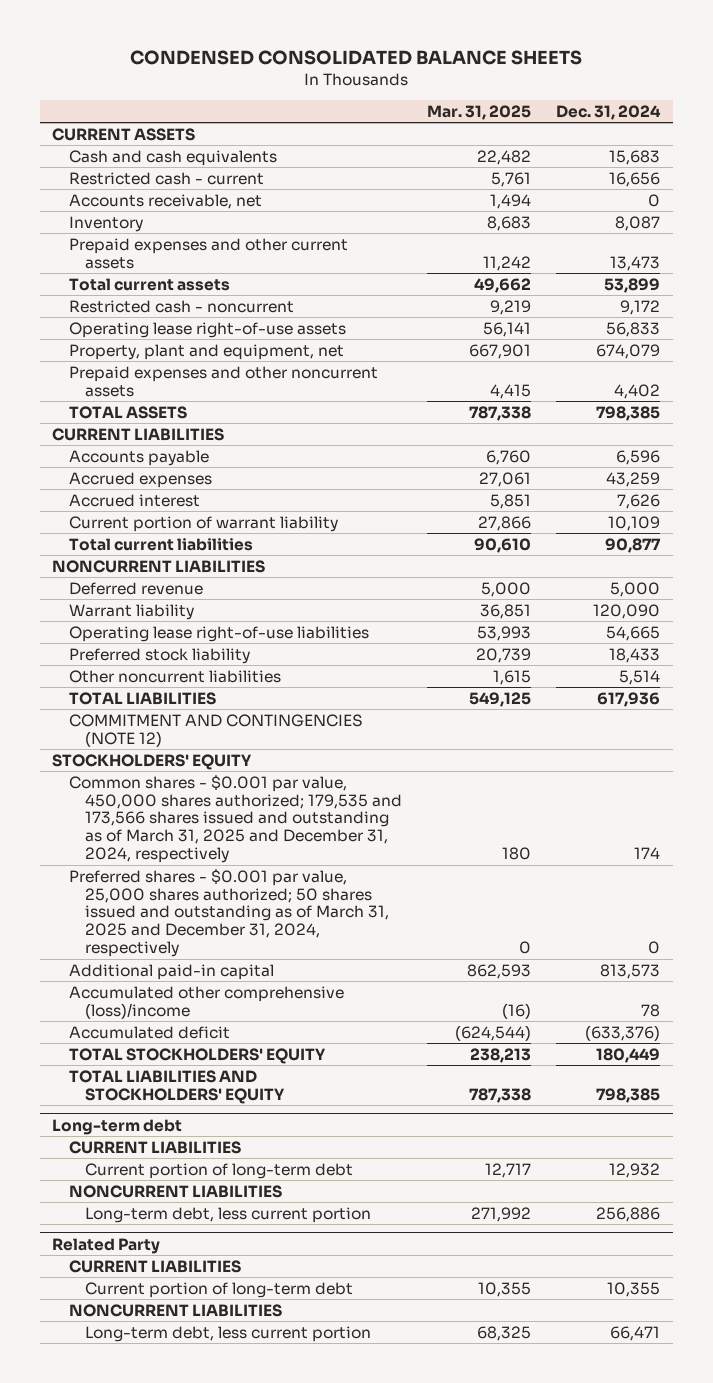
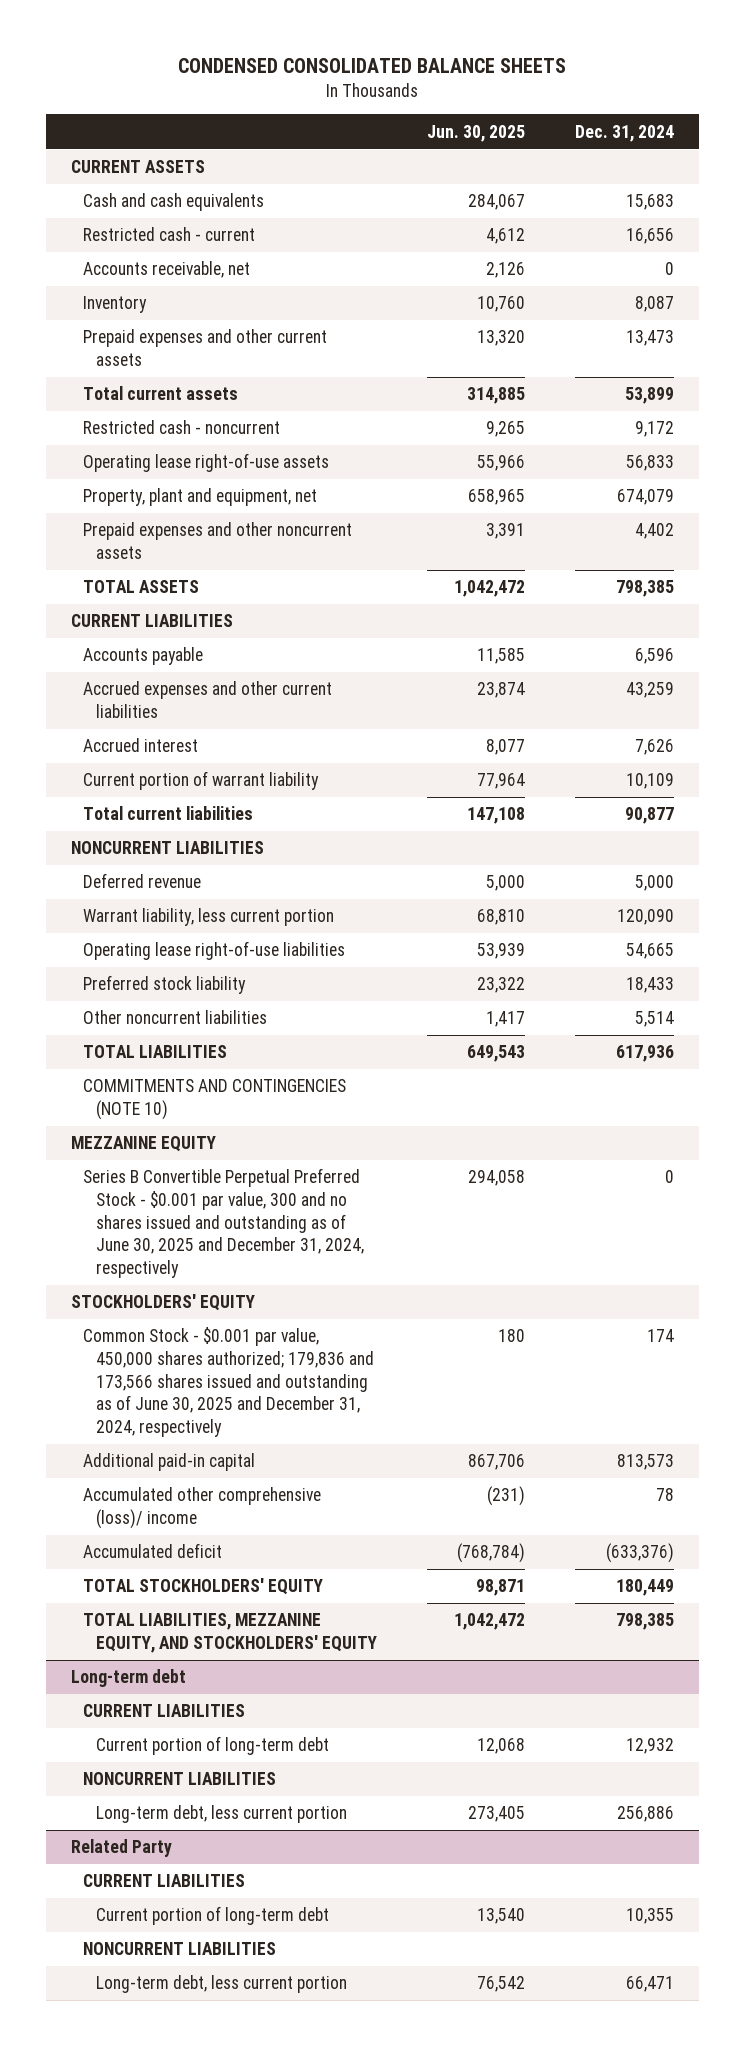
[427,104,532,120] Mar. 31, 2025 -> none
none -> [426,124,525,142] Jun. 30, 2025
[68,471,212,488] Accrued expenses -> [83,681,333,719] Accrued expenses and other current liabilities
[68,603,194,620] Warrant liability -> [83,908,335,927] Warrant liability, less current portion
[68,713,363,747] COMMITMENT AND CONTINGENCIES (NOTE 12) -> [83,1079,347,1121] COMMITMENTS AND CONTINGENCIES (NOTE 10)
none -> [70,1136,216,1153] MEZZANINE EQUITY
none -> [83,1168,364,1278] Series B Convertible Perpetual Preferred Stock - $0.001 par value, 300 and no shares issued and outstanding as of June 30, 2025 and December 31, 2024, respectively
[68,868,390,958] Preferred shares - $0.001 par value, 25,000 shares authorized; 50 shares issued and outstanding as of March 31, 2025 and December 31, 2024, respectively -> none
[68,774,403,864] Common shares - $0.001 par value, 450,000 shares authorized; 179,535 and 173,566 shares issued and outstanding as of March 31, 2025 and December 31, 2024, respectively -> [83,1327,374,1437] Common Stock - $0.001 par value, 450,000 shares authorized; 179,836 and 173,566 shares issued and outstanding as of June 30, 2025 and December 31, 2024, respectively
[68,985,344,1019] Accumulated other comprehensive (loss)/income -> [83,1487,322,1530] Accumulated other comprehensive (loss)/ income
[68,1069,286,1104] TOTAL LIABILITIES AND STOCKHOLDERS' EQUITY -> [83,1613,377,1654] TOTAL LIABILITIES, MEZZANINE EQUITY, AND STOCKHOLDERS' EQUITY

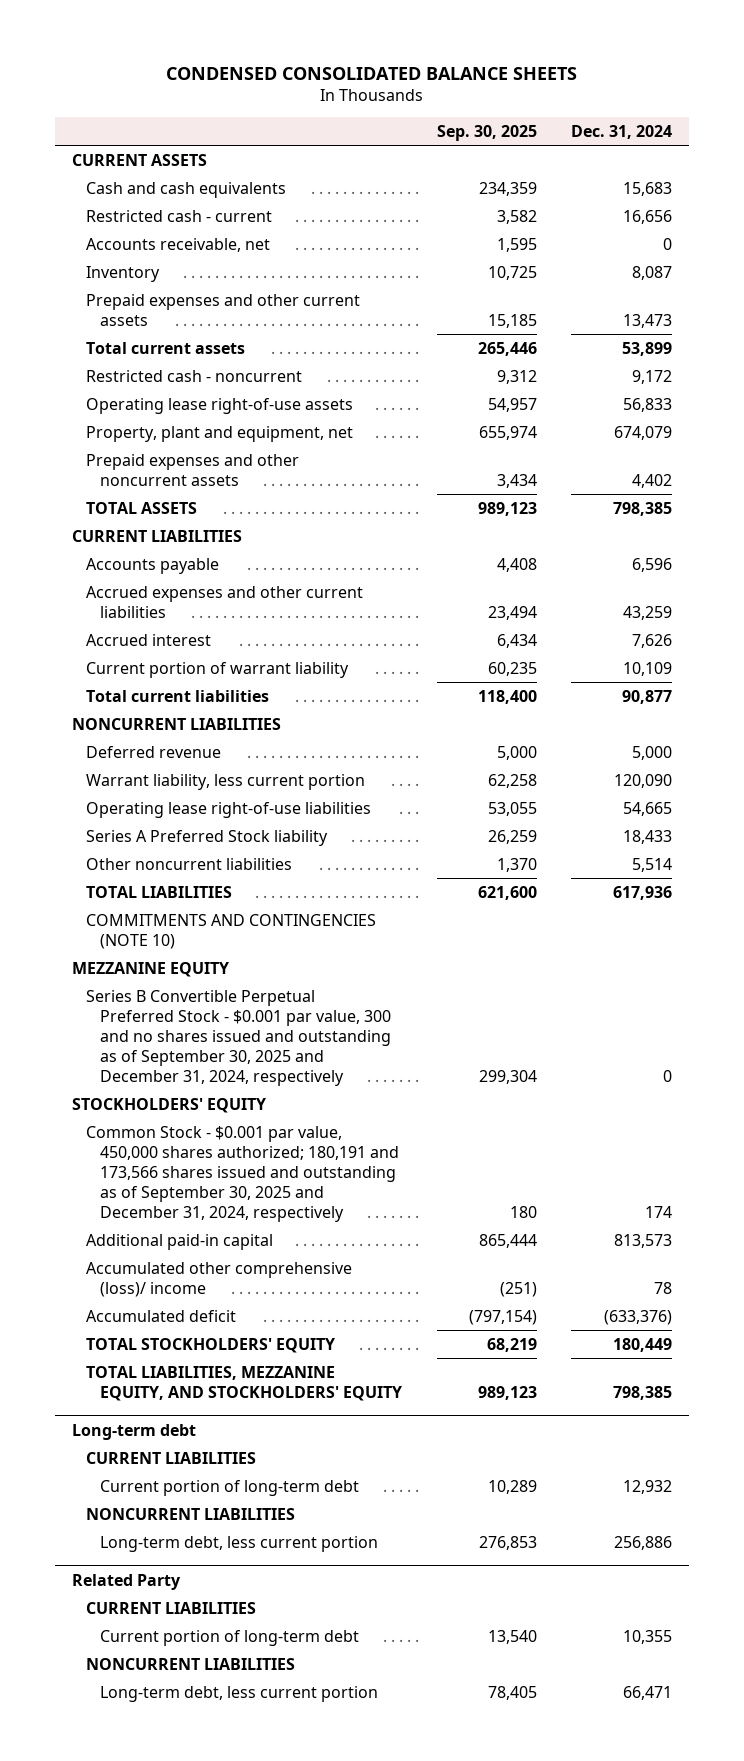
[426,124,525,142] Jun. 30, 2025 -> none
none -> [436,124,537,141] Sep. 30, 2025
[83,975,247,995] Preferred stock liability -> [86,829,329,846] Series A Preferred Stock liability
[83,1168,364,1278] Series B Convertible Perpetual Preferred Stock - $0.001 par value, 300 and no shares issued and outstanding as of June 30, 2025 and December 31, 2024, respectively -> [86,989,391,1086] Series B Convertible Perpetual Preferred Stock - $0.001 par value, 300 and no shares issued and outstanding as of September 30, 2025 and December 31, 2024, respectively
[83,1327,374,1437] Common Stock - $0.001 par value, 450,000 shares authorized; 179,836 and 173,566 shares issued and outstanding as of June 30, 2025 and December 31, 2024, respectively -> [86,1125,399,1222] Common Stock - $0.001 par value, 450,000 shares authorized; 180,191 and 173,566 shares issued and outstanding as of September 30, 2025 and December 31, 2024, respectively

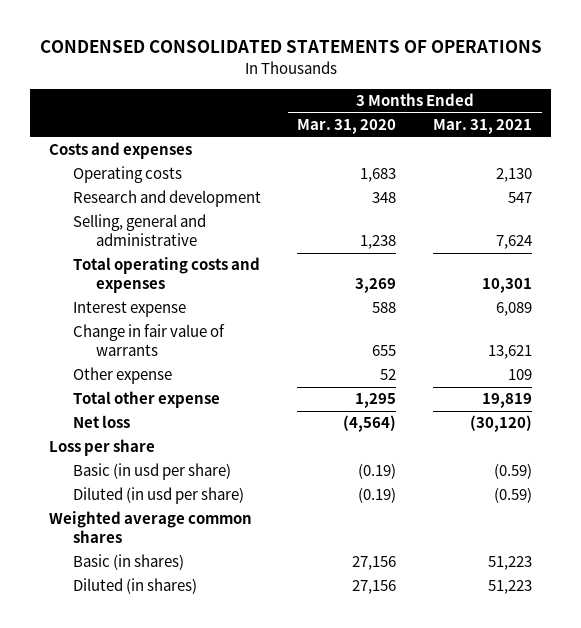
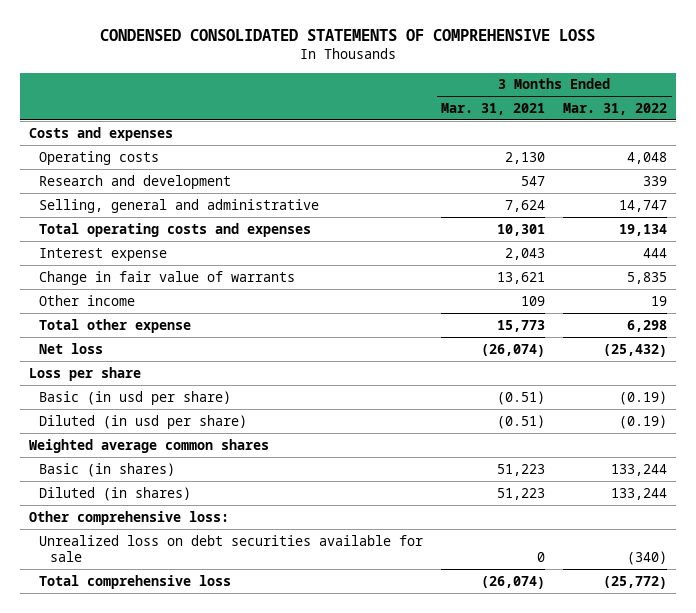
[39,40,542,54] CONDENSED CONSOLIDATED STATEMENTS OF OPERATIONS -> [99,28,595,41] CONDENSED CONSOLIDATED STATEMENTS OF COMPREHENSIVE LOSS
[297,119,397,135] Mar. 31, 2020 -> none
none -> [563,102,668,115] Mar. 31, 2022
[496,302,533,317] 6,089 -> [505,247,546,260] 2,043
[72,367,172,385] Other expense -> none
none -> [39,294,136,306] Other income
[482,393,533,409] 19,819 -> [497,319,546,332] 15,773
[470,415,533,433] (30,120) -> [481,343,546,357] (26,074)
[494,463,533,480] (0.59) -> [497,390,546,405] (0.51)
[494,487,533,504] (0.59) -> [497,414,546,429] (0.51)
none -> [28,510,229,525] Other comprehensive loss:
none -> [39,534,424,562] Unrealized loss on debt securities available for sale
none -> [39,574,232,589] Total comprehensive loss

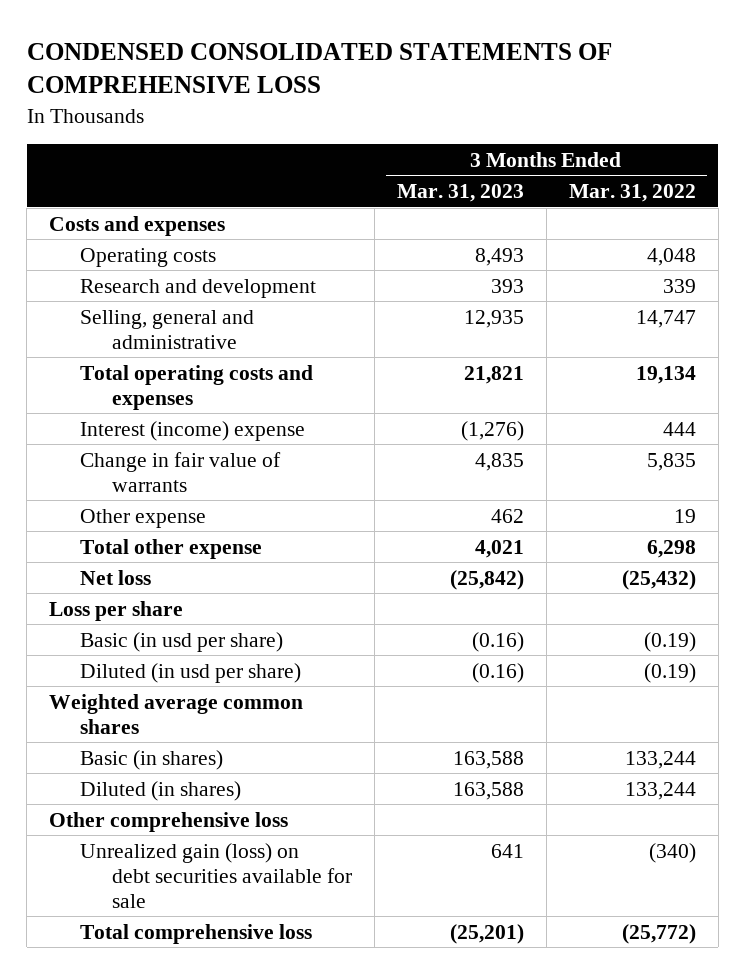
[441,102,546,115] Mar. 31, 2021 -> none
none -> [396,184,524,203] Mar. 31, 2023
[39,247,168,261] Interest expense -> [80,420,306,441] Interest (income) expense
[39,294,136,306] Other income -> [80,508,207,528] Other expense
[28,510,229,525] Other comprehensive loss: -> [49,811,289,832] Other comprehensive loss
[39,534,424,562] Unrealized loss on debt securities available for sale -> [80,842,352,908] Unrealized gain (loss) on debt securities available for sale

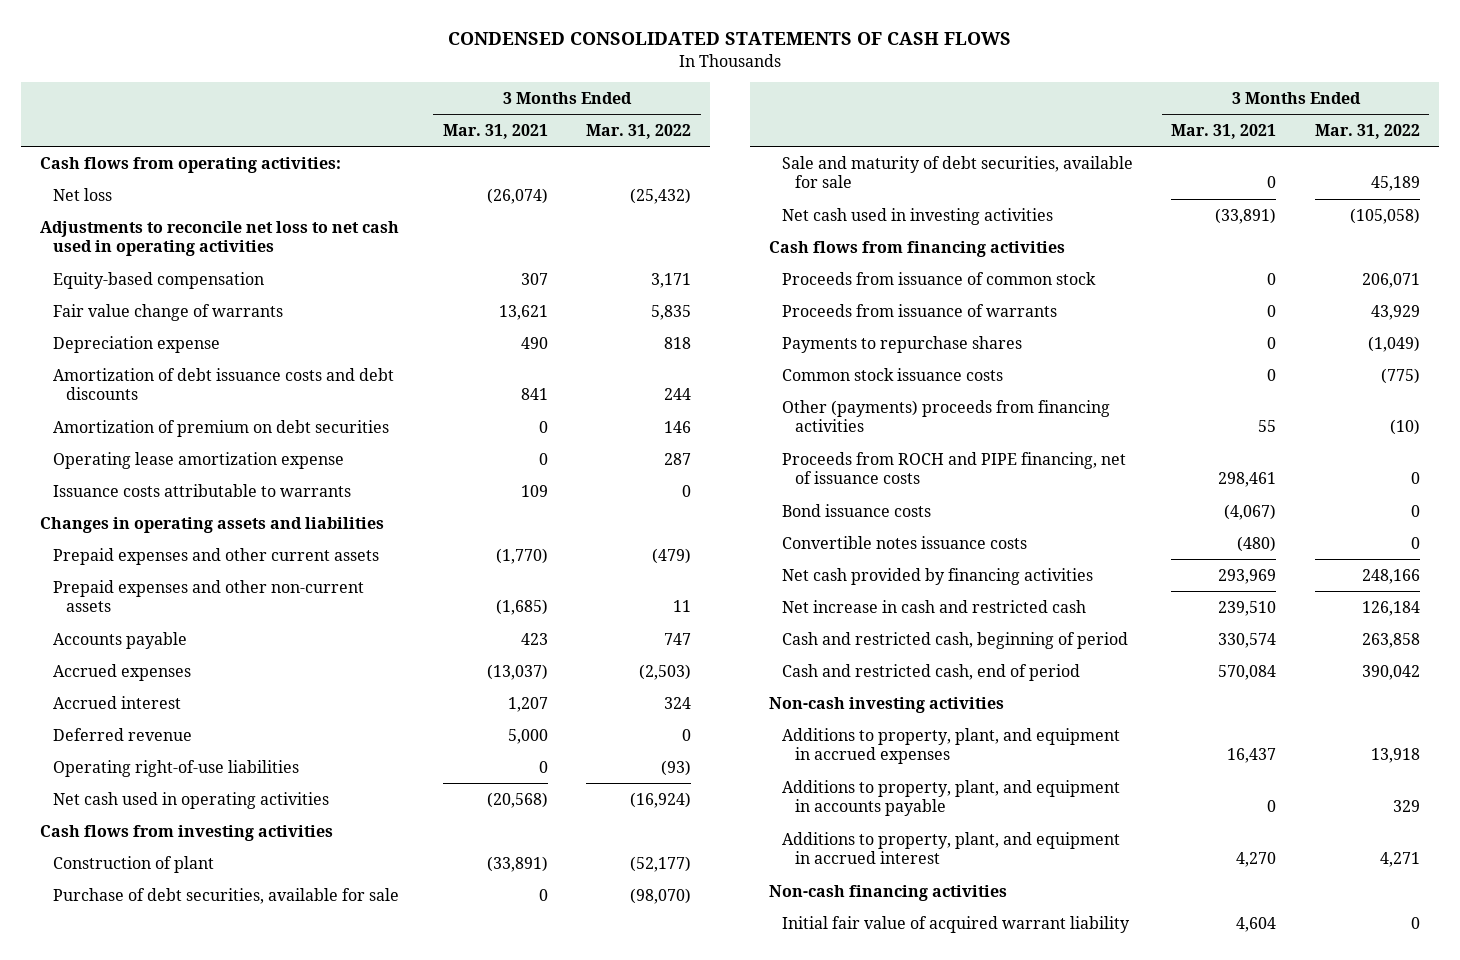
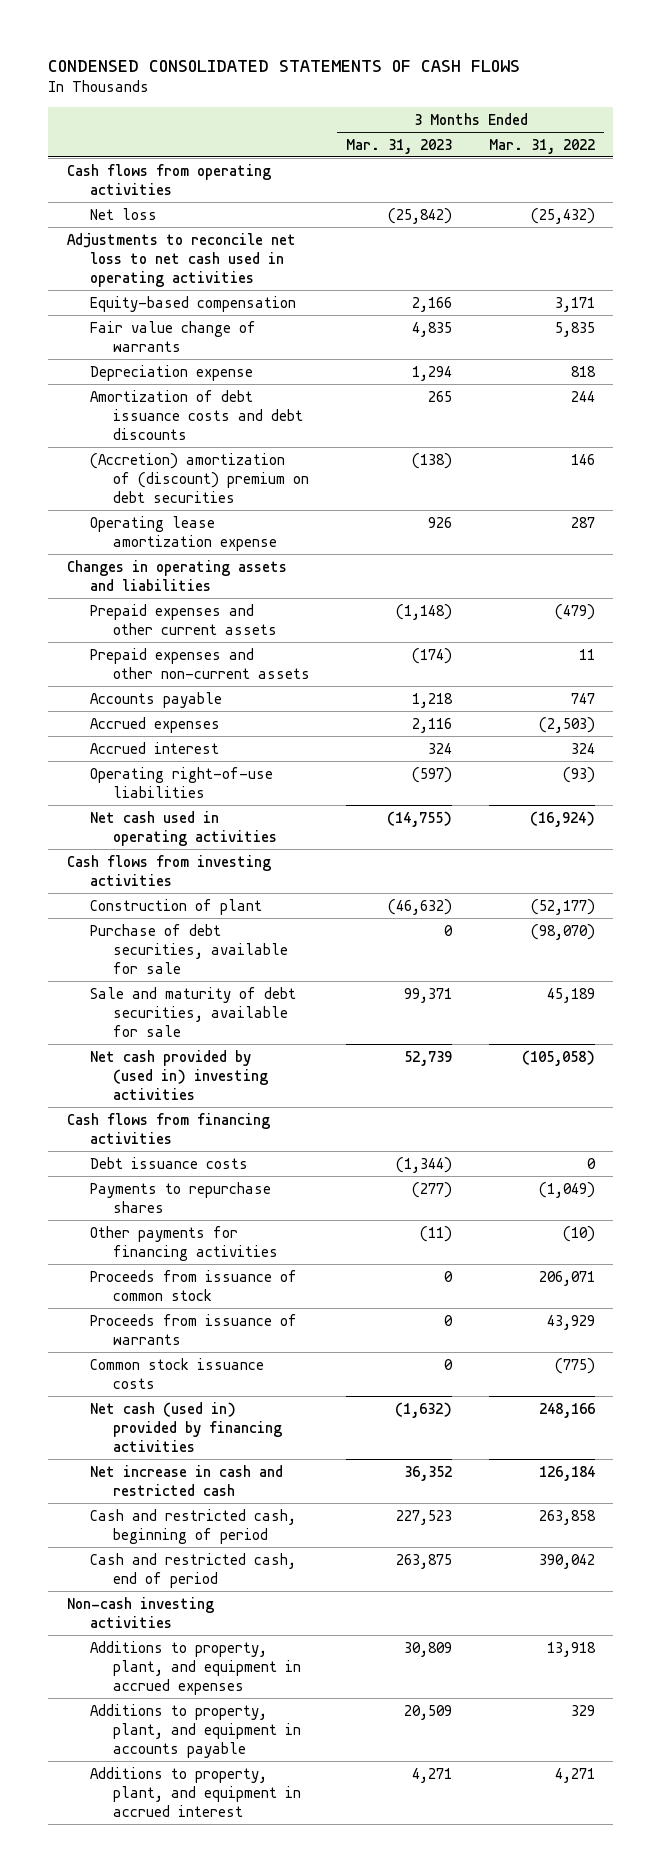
[442,123,548,139] Mar. 31, 2021 -> none
none -> [346,138,453,154] Mar. 31, 2023
[39,156,341,173] Cash flows from operating activities: -> [66,163,271,195] Cash flows from operating activities
[53,419,390,437] Amortization of premium on debt securities -> [89,452,309,504] (Accretion) amortization of (discount) premium on debt securities
[53,483,352,497] Issuance costs attributable to warrants -> none
[53,727,193,741] Deferred revenue -> none
[782,207,1054,225] Net cash used in investing activities -> [89,1049,268,1101] Net cash provided by (used in) investing activities
none -> [89,1156,248,1169] Debt issuance costs
[782,335,1023,353] Payments to repurchase shares -> [89,1181,271,1213] Payments to repurchase shares
none -> [89,1225,278,1261] Other payments for financing activities
[782,399,1111,433] Other (payments) proceeds from financing activities -> none
[782,451,1127,485] Proceeds from ROCH and PIPE financing, net of issuance costs -> none
[782,503,932,517] Bond issuance costs -> none
[782,535,1028,549] Convertible notes issuance costs -> none
[782,567,1094,585] Net cash provided by financing activities -> [89,1401,282,1453] Net cash (used in) provided by financing activities
[768,884,1007,901] Non-cash financing activities -> none
[782,915,1131,933] Initial fair value of acquired warrant liability -> none

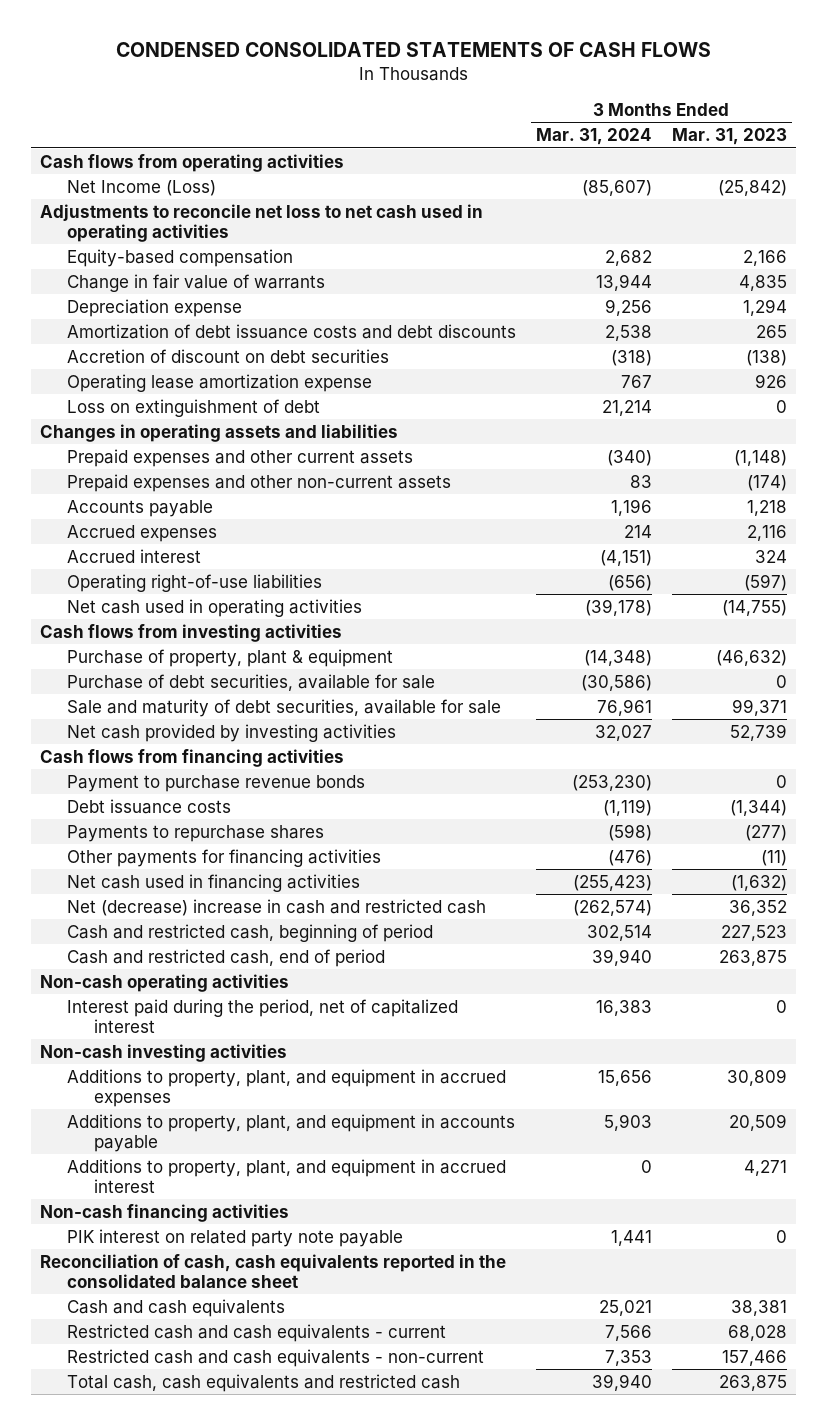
[488,138,595,154] Mar. 31, 2022 -> none
none -> [535,128,652,146] Mar. 31, 2024
[89,207,157,220] Net loss -> [67,179,217,196] Net Income (Loss)
[89,320,256,352] Fair value change of warrants -> [67,273,326,292] Change in fair value of warrants
[89,452,309,504] (Accretion) amortization of (discount) premium on debt securities -> [67,348,390,363] Accretion of discount on debt securities
none -> [67,398,321,417] Loss on extinguishment of debt
[89,898,262,915] Construction of plant -> [67,648,394,667] Purchase of property, plant & equipment
[89,1049,268,1101] Net cash provided by (used in) investing activities -> [67,723,397,742] Net cash provided by investing activities
none -> [67,774,366,792] Payment to purchase revenue bonds
[89,1269,297,1301] Proceeds from issuance of common stock -> none
[89,1313,297,1345] Proceeds from issuance of warrants -> none
[89,1357,264,1389] Common stock issuance costs -> none
[89,1401,282,1453] Net cash (used in) provided by financing activities -> [67,873,361,892] Net cash used in financing activities
[89,1464,283,1496] Net increase in cash and restricted cash -> [67,898,487,916] Net (decrease) increase in cash and restricted cash
none -> [40,973,290,992] Non-cash operating activities
none -> [67,998,459,1033] Interest paid during the period, net of capitalized interest
none -> [40,1203,290,1222] Non-cash financing activities
none -> [67,1228,404,1247] PIK interest on related party note payable
none -> [40,1253,507,1288] Reconciliation of cash, cash equivalents reported in the consolidated balance sheet
none -> [67,1298,286,1317] Cash and cash equivalents
none -> [67,1323,447,1342] Restricted cash and cash equivalents - current
none -> [67,1348,485,1367] Restricted cash and cash equivalents - non-current
none -> [67,1373,461,1392] Total cash, cash equivalents and restricted cash

